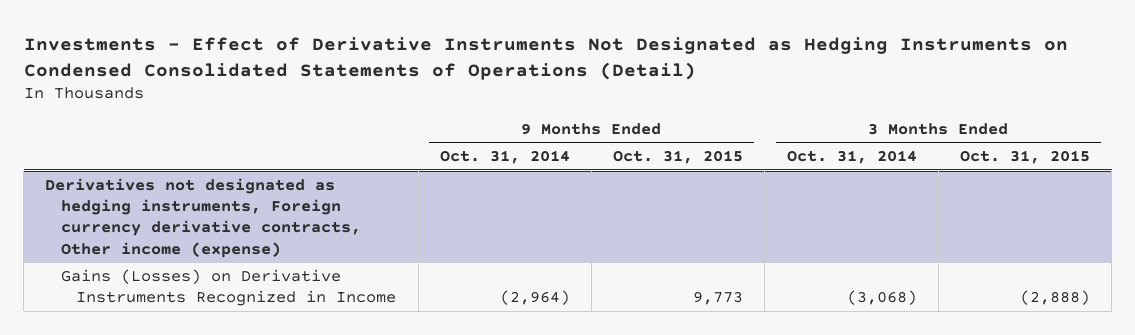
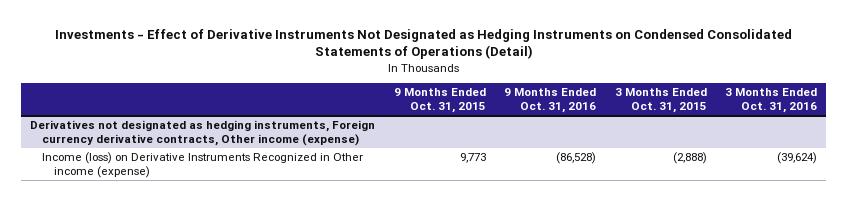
[439,150,570,165] Oct. 31, 2014 -> none
[786,150,917,165] Oct. 31, 2014 -> none
none -> [504,88,597,114] 9 Months Ended Oct. 31, 2016
none -> [724,88,817,114] 3 Months Ended Oct. 31, 2016
[60,268,397,306] Gains (Losses) on Derivative Instruments Recognized in Income -> [42,152,364,179] Income (loss) on Derivative Instruments Recognized in Other income (expense)

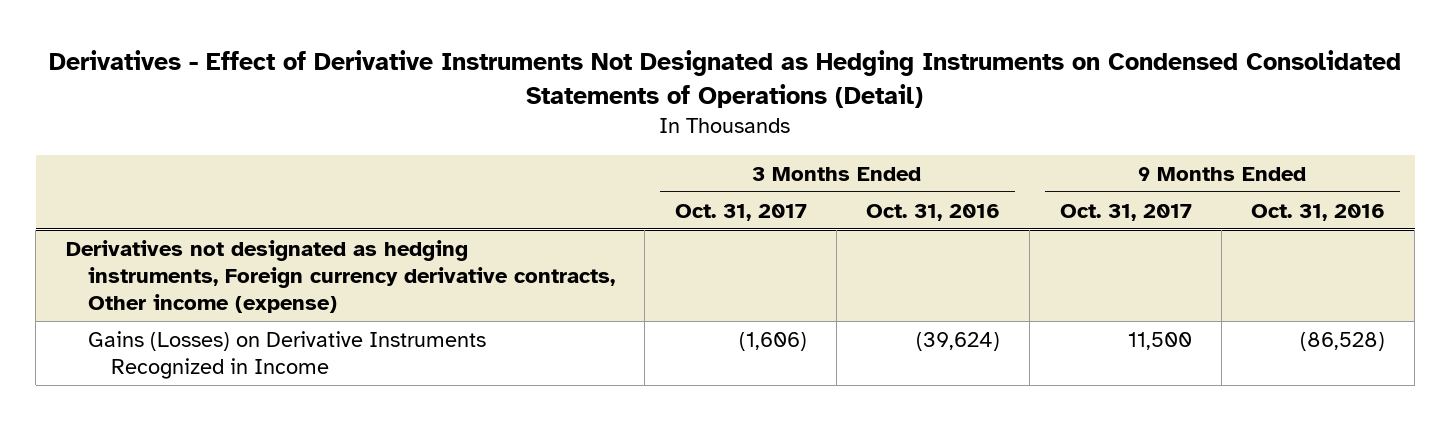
[54,28,792,60] Investments - Effect of Derivative Instruments Not Designated as Hedging Instruments on Condensed Consolidated Statements of Operations (Detail) -> [49,49,1402,108] Derivatives - Effect of Derivative Instruments Not Designated as Hedging Instruments on Condensed Consolidated Statements of Operations (Detail)
[393,88,486,114] 9 Months Ended Oct. 31, 2015 -> none
[614,88,707,114] 3 Months Ended Oct. 31, 2015 -> none
none -> [674,203,807,221] Oct. 31, 2017
none -> [1059,203,1192,221] Oct. 31, 2017
[42,152,364,179] Income (loss) on Derivative Instruments Recognized in Other income (expense) -> [88,330,487,380] Gains (Losses) on Derivative Instruments Recognized in Income

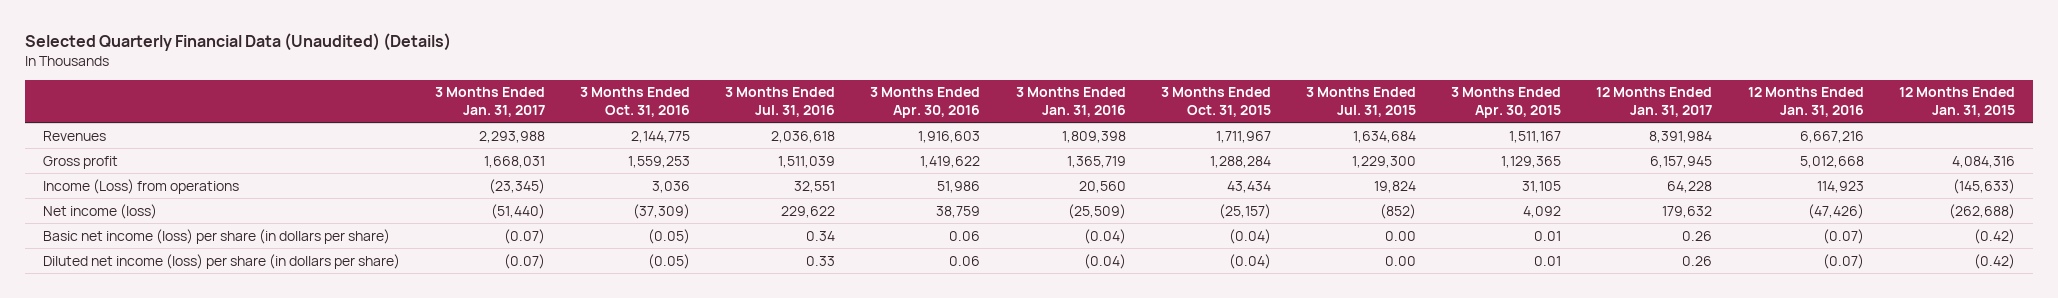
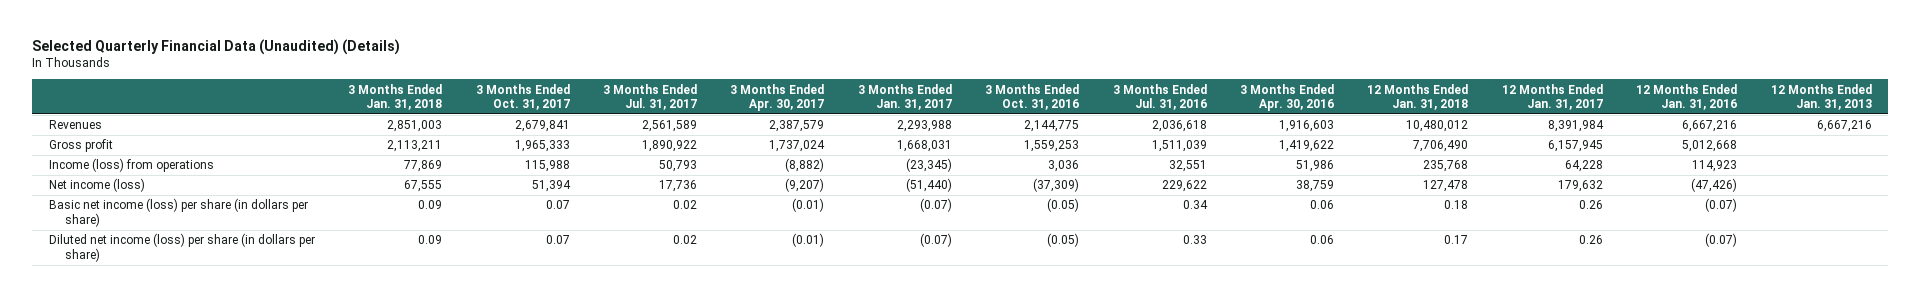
[1015,87,1126,117] 3 Months Ended Jan. 31, 2016 -> none
[1160,87,1271,117] 3 Months Ended Oct. 31, 2015 -> none
[1306,87,1417,117] 3 Months Ended Jul. 31, 2015 -> none
[1451,87,1562,118] 3 Months Ended Apr. 30, 2015 -> none
[1898,87,2015,117] 12 Months Ended Jan. 31, 2015 -> none
none -> [348,83,443,111] 3 Months Ended Jan. 31, 2018
none -> [475,83,570,111] 3 Months Ended Oct. 31, 2017
none -> [602,83,697,111] 3 Months Ended Jul. 31, 2017
none -> [730,83,825,112] 3 Months Ended Apr. 30, 2017
none -> [1367,83,1469,111] 12 Months Ended Jan. 31, 2018
none -> [1770,83,1872,111] 12 Months Ended Jan. 31, 2013
[42,178,239,194] Income (Loss) from operations -> [48,158,214,173] Income (loss) from operations

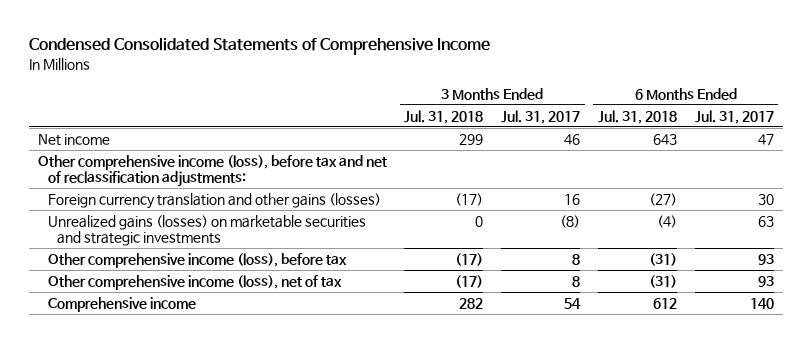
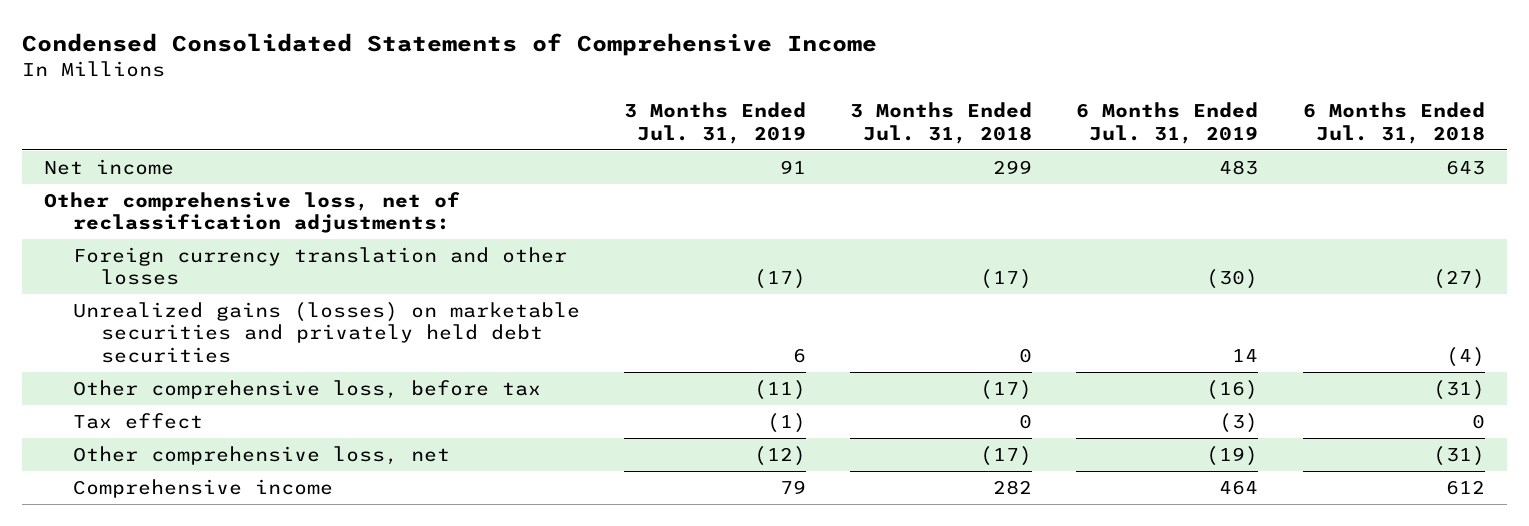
[501,109,581,124] Jul. 31, 2017 -> none
[694,109,774,124] Jul. 31, 2017 -> none
none -> [623,102,806,145] 3 Months Ended Jul. 31, 2019
none -> [1076,102,1259,145] 6 Months Ended Jul. 31, 2019
[37,154,387,188] Other comprehensive income (loss), before tax and net of reclassification adjustments: -> [44,191,461,234] Other comprehensive loss, net of reclassification adjustments:
[47,192,381,209] Foreign currency translation and other gains (losses) -> [72,246,567,286] Foreign currency translation and other losses
[47,214,366,247] Unrealized gains (losses) on marketable securities and strategic investments -> [72,301,580,363] Unrealized gains (losses) on marketable securities and privately held debt securities
[47,252,347,268] Other comprehensive income (loss), before tax -> [72,379,541,399] Other comprehensive loss, before tax
none -> [72,412,203,429] Tax effect
[47,274,342,290] Other comprehensive income (loss), net of tax -> [72,445,450,465] Other comprehensive loss, net

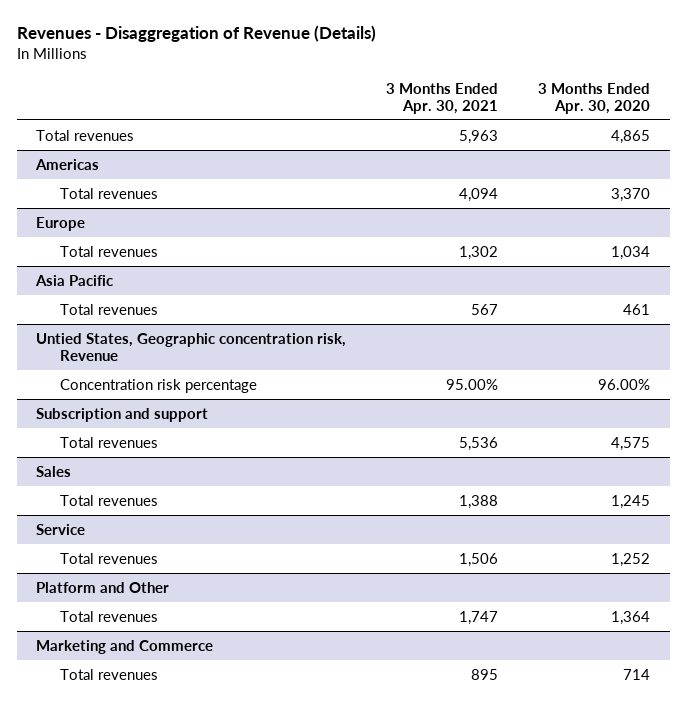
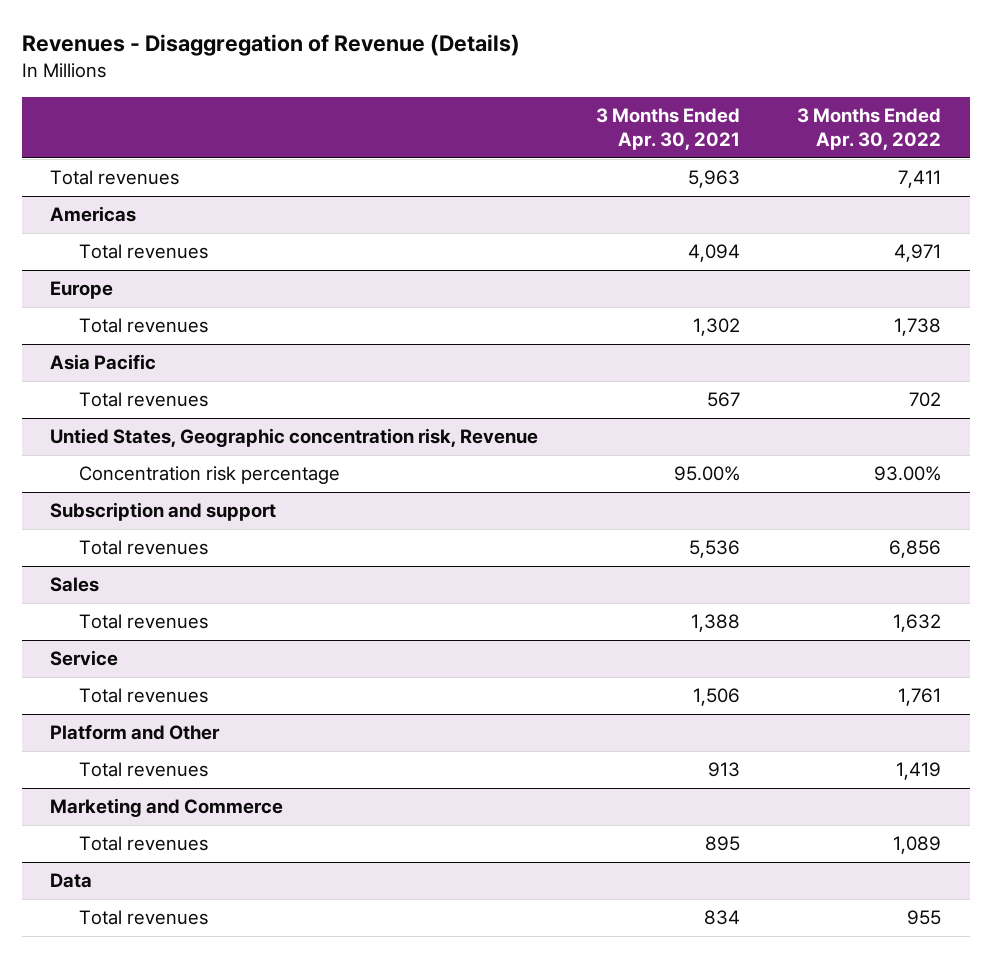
[537,82,650,114] 3 Months Ended Apr. 30, 2020 -> none
none -> [797,107,942,151] 3 Months Ended Apr. 30, 2022
[459,610,499,625] 1,747 -> [707,762,740,778] 913
none -> [50,873,93,889] Data
none -> [79,910,209,926] Total revenues

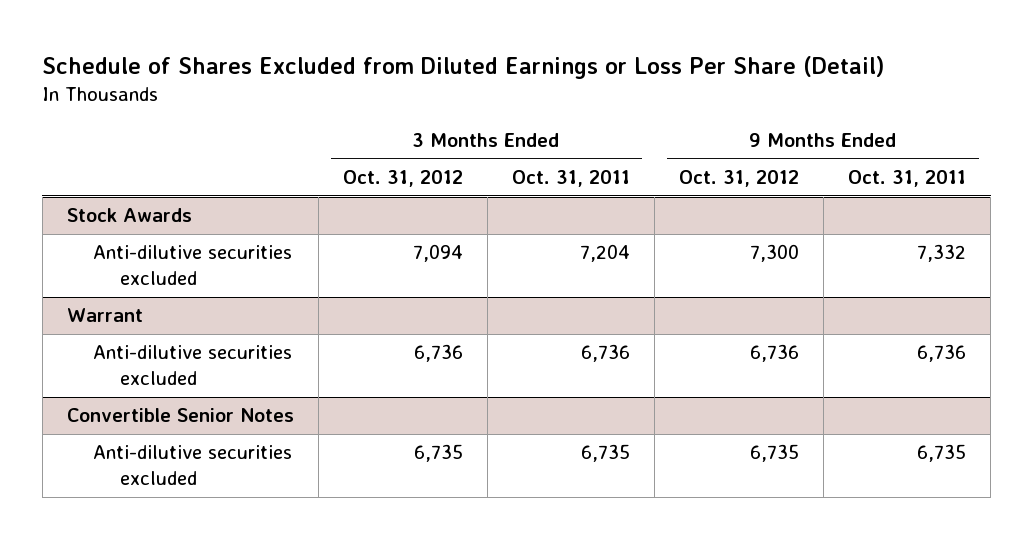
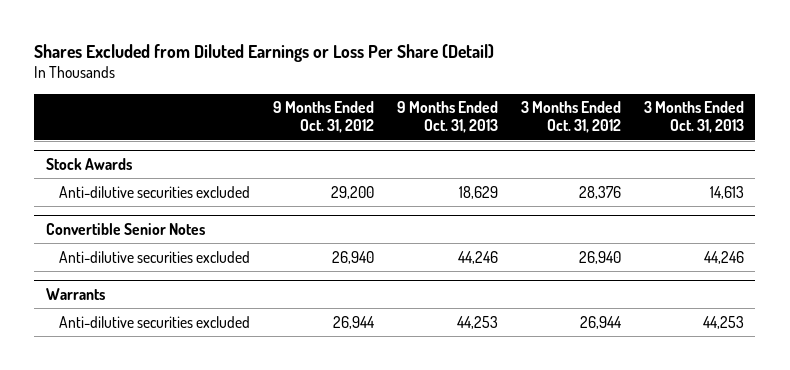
[42,55,885,79] Schedule of Shares Excluded from Diluted Earnings or Loss Per Share (Detail) -> [34,43,495,62] Shares Excluded from Diluted Earnings or Loss Per Share (Detail)
[512,170,631,188] Oct. 31, 2011 -> none
[848,170,967,188] Oct. 31, 2011 -> none
none -> [397,101,499,134] 9 Months Ended Oct. 31, 2013
none -> [643,101,744,134] 3 Months Ended Oct. 31, 2013
[66,308,143,323] Warrant -> none
[93,345,293,386] Anti-dilutive securities excluded -> none
[412,244,463,263] 7,094 -> [579,185,622,199] 28,376
[750,244,800,263] 7,300 -> [331,185,375,199] 29,200
[413,444,463,463] 6,735 -> [579,250,622,264] 26,940
[750,444,800,463] 6,735 -> [332,250,375,264] 26,940
none -> [45,287,105,300] Warrants
none -> [59,315,251,328] Anti-dilutive securities excluded

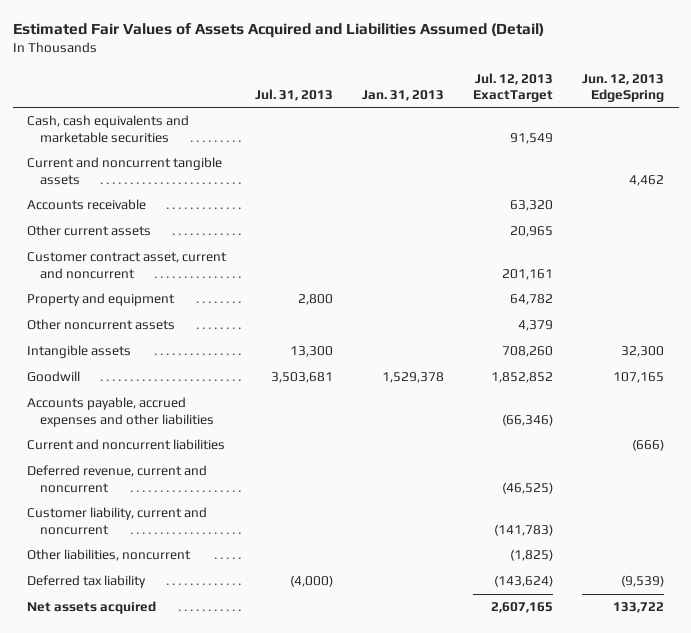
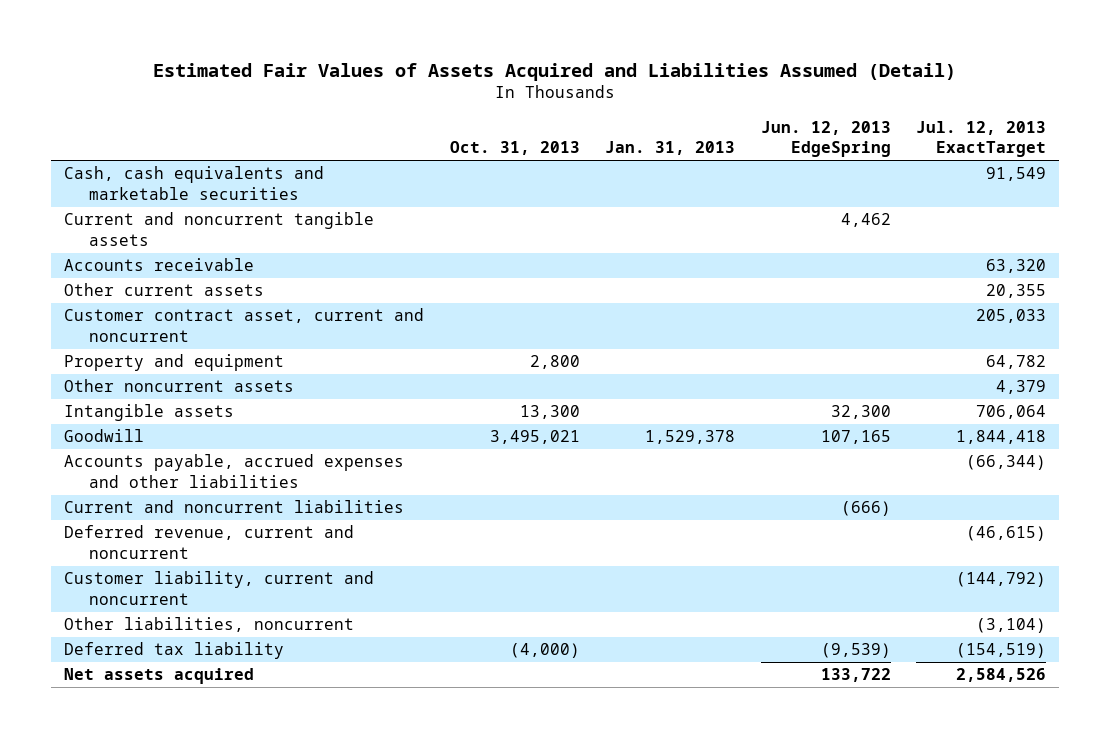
[255,88,334,101] Jul. 31, 2013 -> none
none -> [449,141,580,156] Oct. 31, 2013
[510,226,554,238] 20,965 -> [986,284,1047,299] 20,355
[502,268,554,280] 201,161 -> [976,309,1047,324] 205,033
[502,346,554,358] 708,260 -> [976,405,1047,420] 706,064
[491,372,554,384] 1,852,852 -> [956,430,1047,445] 1,844,418
[502,413,554,426] (66,346) -> [966,455,1047,471] (66,344)
[502,481,554,494] (46,525) -> [966,526,1047,542] (46,615)
[494,523,554,536] (141,783) -> [956,572,1047,588] (144,792)
[510,549,554,562] (1,825) -> [976,618,1047,634] (3,104)
[494,575,554,588] (143,624) -> [956,643,1047,659] (154,519)
[491,602,554,614] 2,607,165 -> [956,668,1047,683] 2,584,526

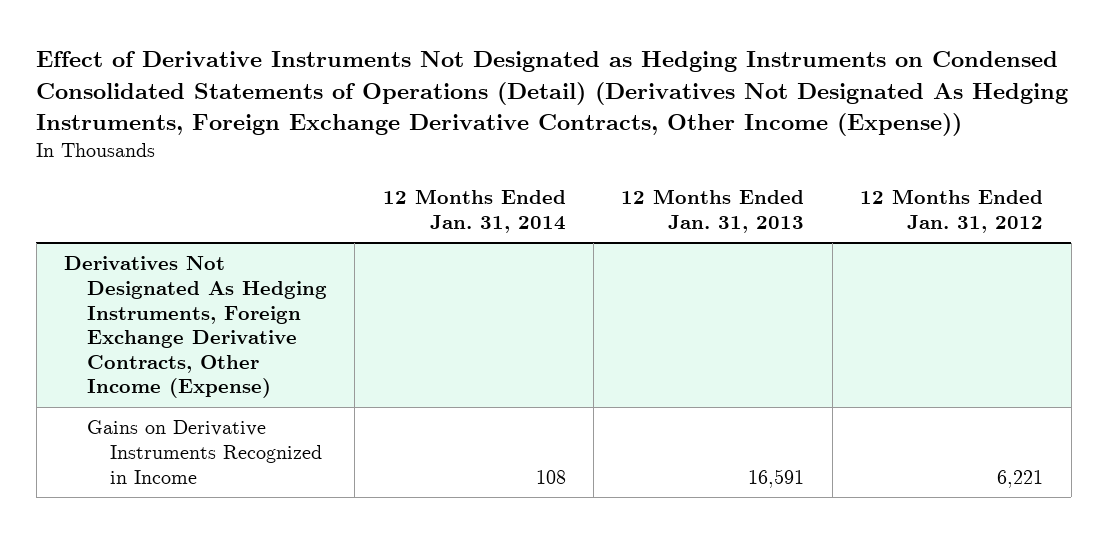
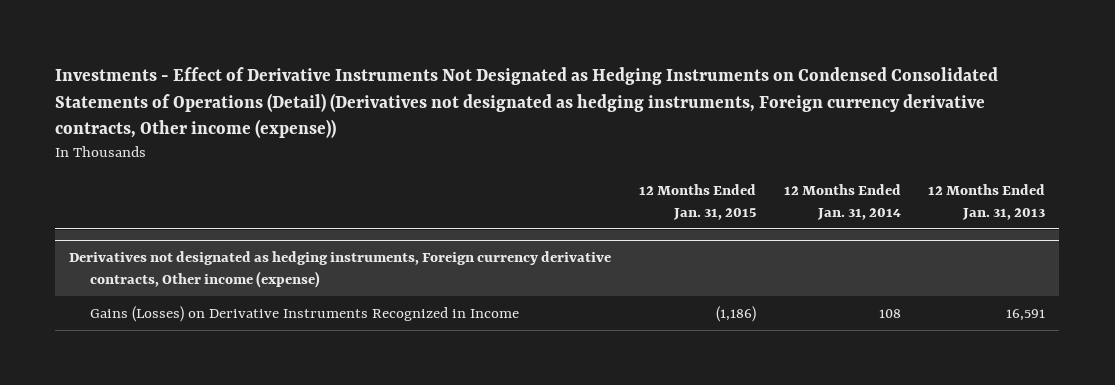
[36,51,1069,136] Effect of Derivative Instruments Not Designated as Hedging Instruments on Condensed Consolidated Statements of Operations (Detail) (Derivatives Not Designated As Hedging Instruments, Foreign Exchange Derivative Contracts, Other Income (Expense)) -> [55,67,999,138] Investments - Effect of Derivative Instruments Not Designated as Hedging Instruments on Condensed Consolidated Statements of Operations (Detail) (Derivatives not designated as hedging instruments, Foreign currency derivative contracts, Other income (expense))
[860,189,1044,233] 12 Months Ended Jan. 31, 2012 -> none
none -> [638,184,756,220] 12 Months Ended Jan. 31, 2015
[64,256,328,399] Derivatives Not Designated As Hedging Instruments, Foreign Exchange Derivative Contracts, Other Income (Expense) -> [69,251,612,288] Derivatives not designated as hedging instruments, Foreign currency derivative contracts, Other income (expense)
[87,420,323,484] Gains on Derivative Instruments Recognized in Income -> [89,305,519,322] Gains (Losses) on Derivative Instruments Recognized in Income

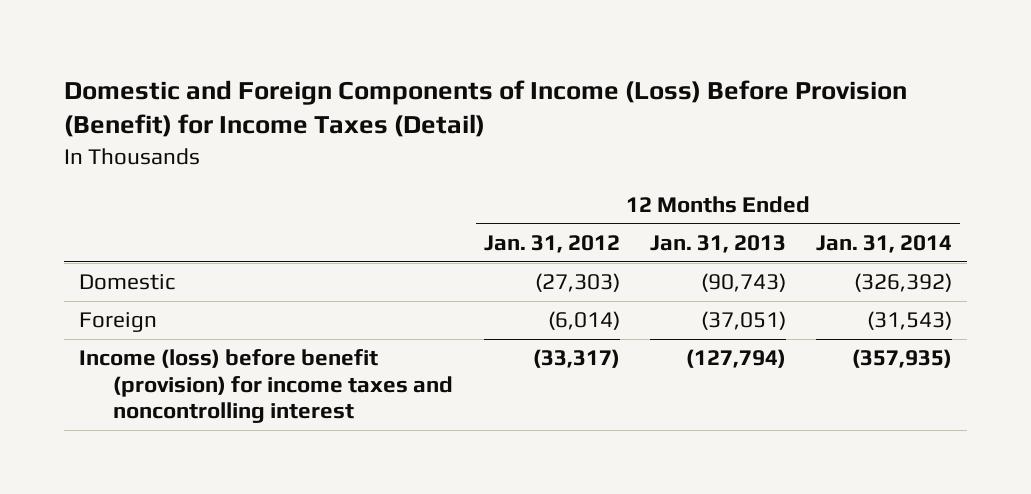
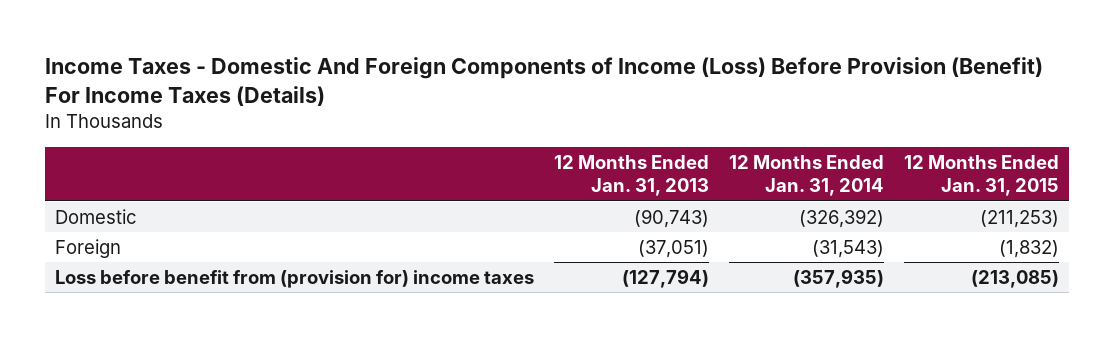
[63,79,907,138] Domestic and Foreign Components of Income (Loss) Before Provision (Benefit) for Income Taxes (Detail) -> [45,57,1044,107] Income Taxes - Domestic And Foreign Components of Income (Loss) Before Provision (Benefit) For Income Taxes (Details)
[483,234,620,253] Jan. 31, 2012 -> none
none -> [903,154,1059,197] 12 Months Ended Jan. 31, 2015
[78,349,454,423] Income (loss) before benefit (provision) for income taxes and noncontrolling interest -> [55,269,535,288] Loss before benefit from (provision for) income taxes

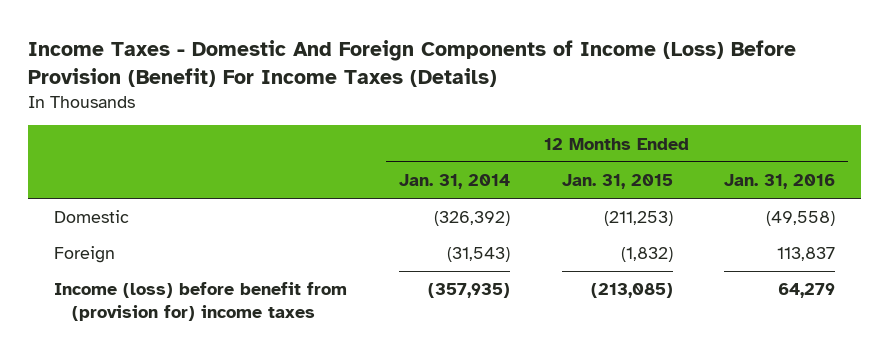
[554,154,710,197] 12 Months Ended Jan. 31, 2013 -> none
none -> [724,173,836,189] Jan. 31, 2016
[55,269,535,288] Loss before benefit from (provision for) income taxes -> [54,282,348,322] Income (loss) before benefit from (provision for) income taxes

